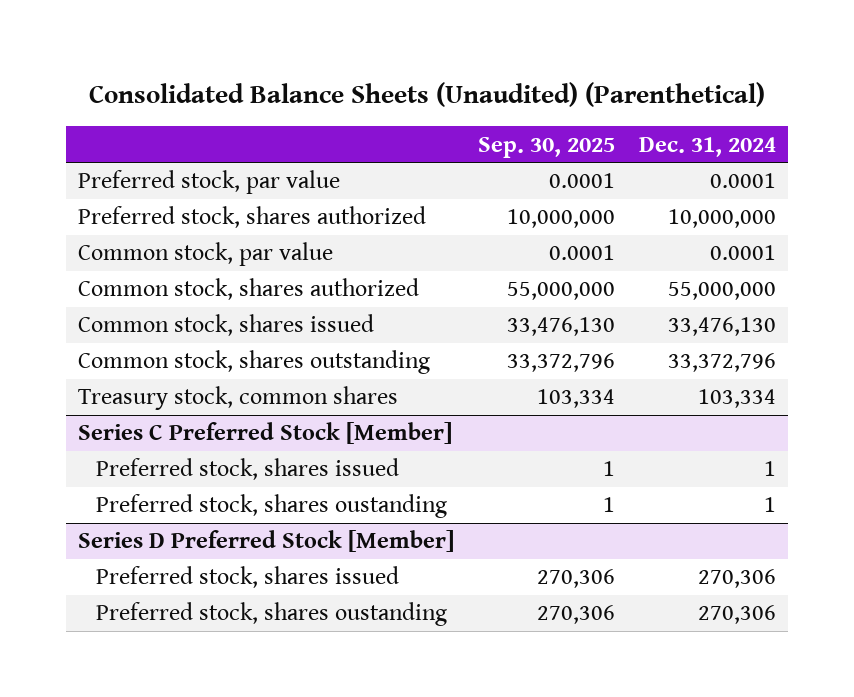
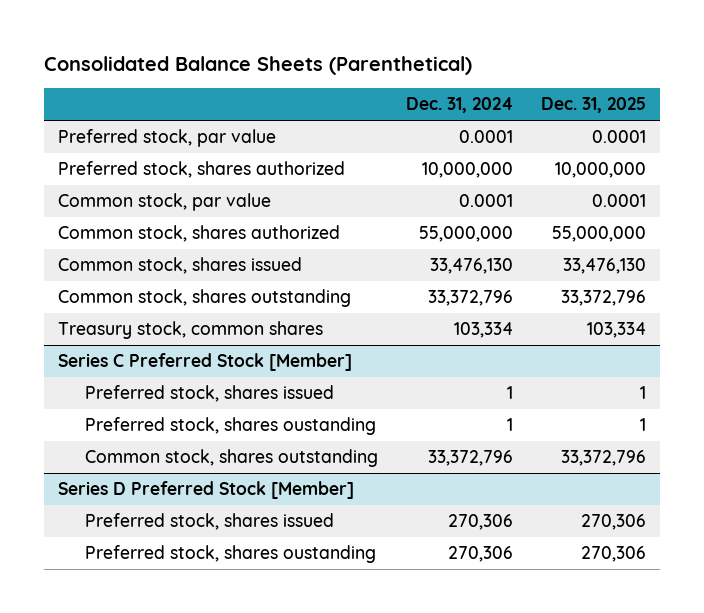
[88,81,765,107] Consolidated Balance Sheets (Unaudited) (Parenthetical) -> [43,55,472,75] Consolidated Balance Sheets (Parenthetical)
[477,136,615,158] Sep. 30, 2025 -> none
none -> [541,97,647,114] Dec. 31, 2025
none -> [84,449,378,468] Common stock, shares outstanding

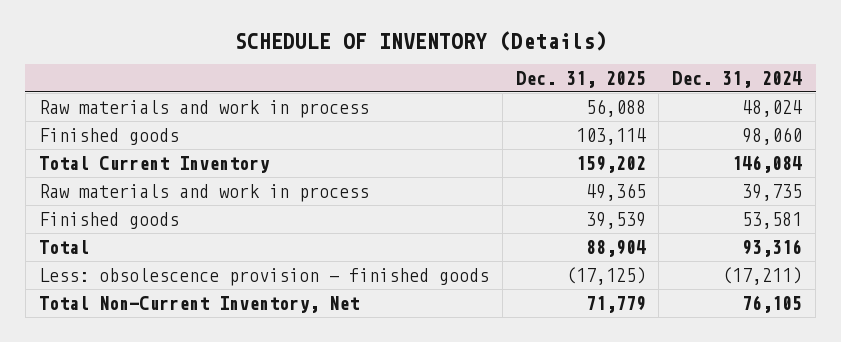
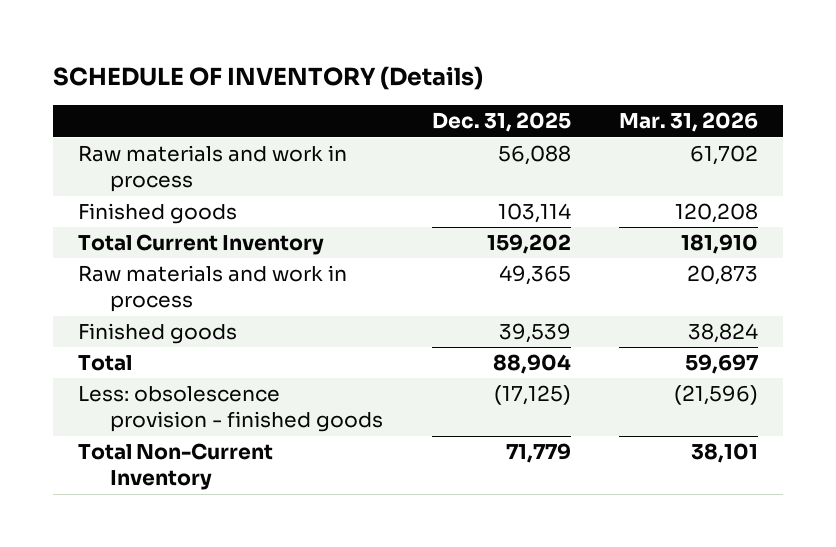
[672,70,803,88] Dec. 31, 2024 -> none
none -> [619,112,759,133] Mar. 31, 2026
[38,295,359,313] Total Non-Current Inventory, Net -> [77,443,273,491] Total Non-Current Inventory

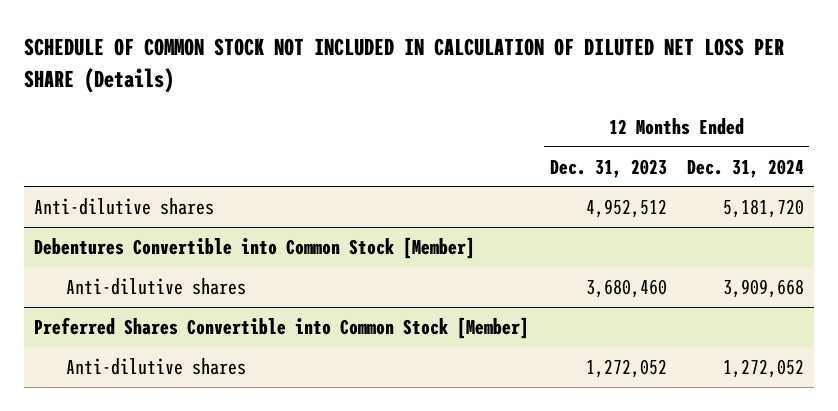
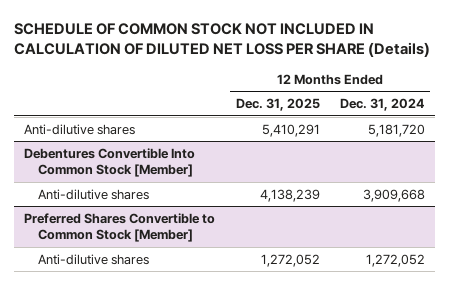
[549,158,667,178] Dec. 31, 2023 -> none
none -> [235,98,320,112] Dec. 31, 2025
[34,236,476,259] Debentures Convertible into Common Stock [Member] -> [24,147,196,178] Debentures Convertible Into Common Stock [Member]
[34,316,530,339] Preferred Shares Convertible into Common Stock [Member] -> [24,212,216,243] Preferred Shares Convertible to Common Stock [Member]

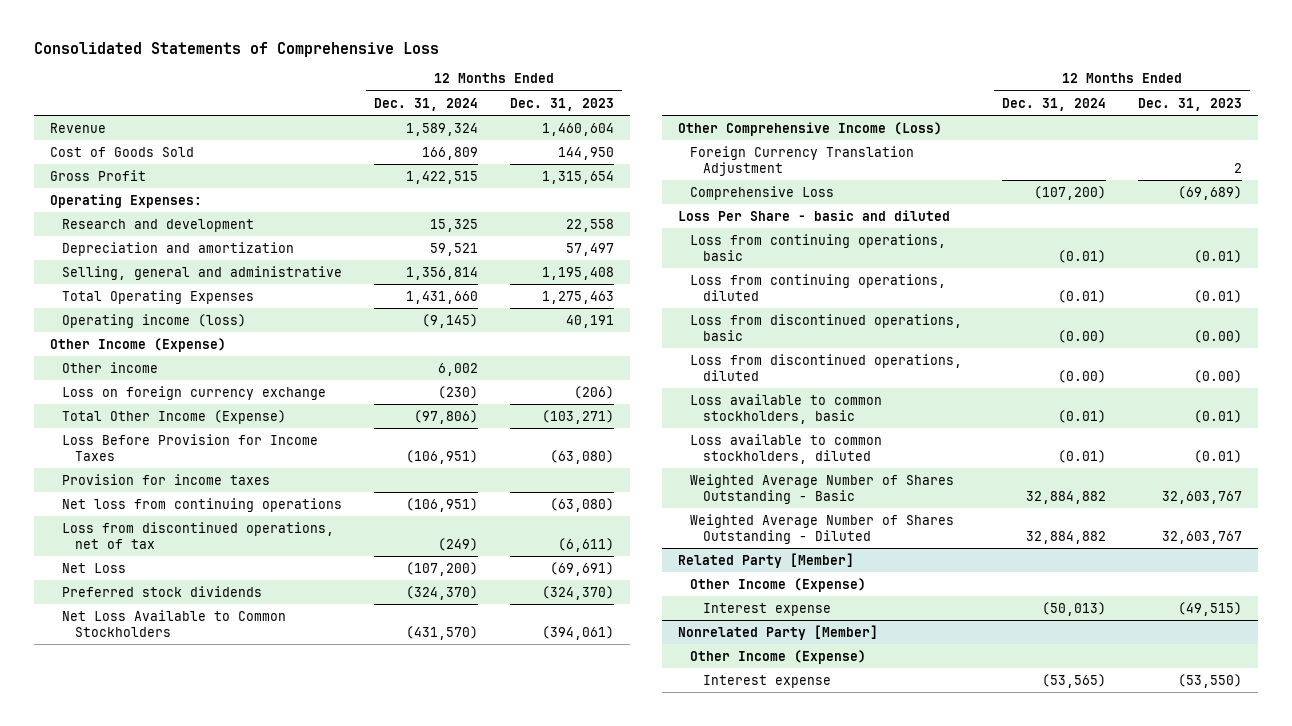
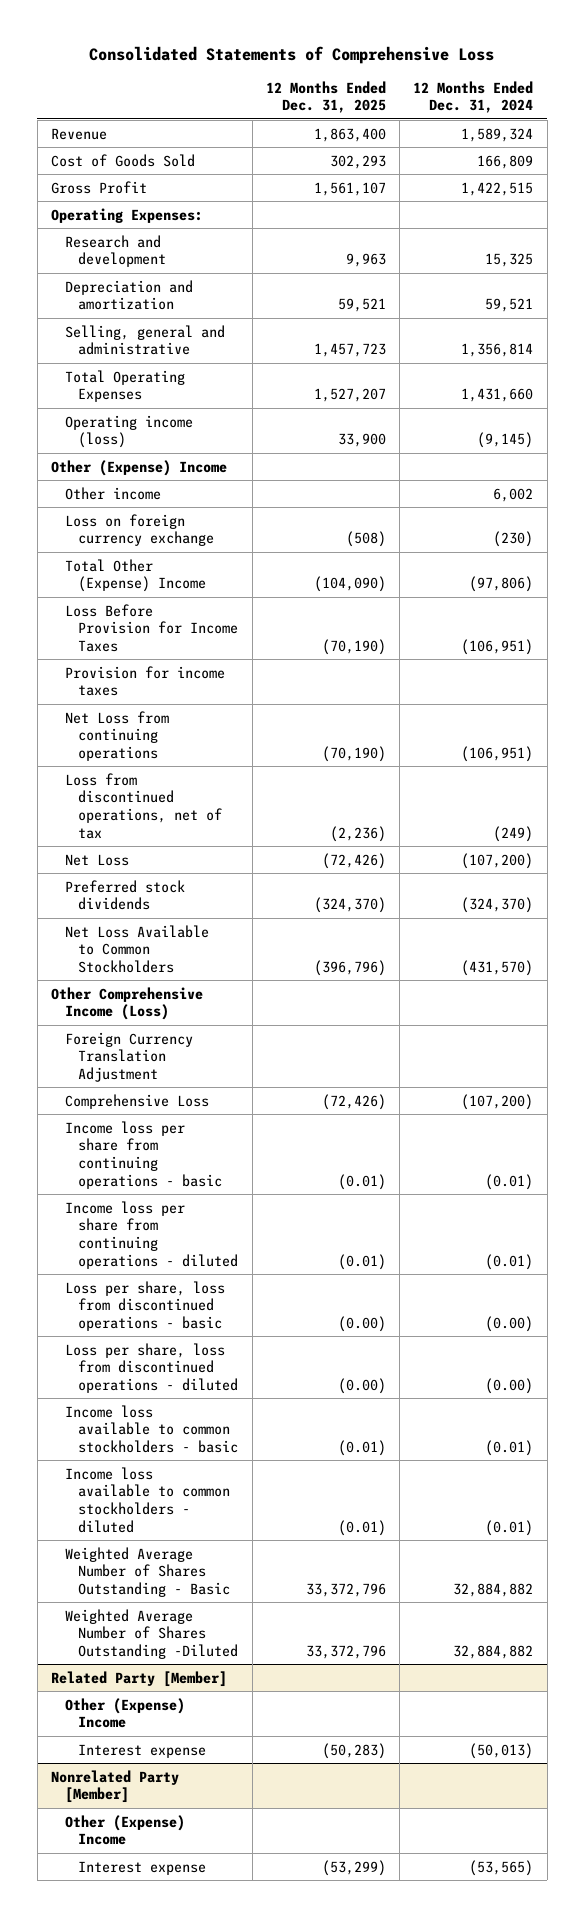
[510,97,615,111] Dec. 31, 2023 -> none
none -> [265,80,386,114] 12 Months Ended Dec. 31, 2025
[49,337,226,352] Other Income (Expense) -> [50,459,227,476] Other (Expense) Income
[62,409,287,424] Total Other Income (Expense) -> [64,558,207,593] Total Other (Expense) Income
[62,497,343,512] Net loss from continuing operations -> [64,710,169,761] Net Loss from continuing operations
[677,209,950,221] Loss Per Share - basic and diluted -> none
[690,233,947,261] Loss from continuing operations, basic -> [64,1120,223,1189] Income loss per share from continuing operations - basic
[690,273,947,301] Loss from continuing operations, diluted -> [64,1200,239,1269] Income loss per share from continuing operations - diluted
[690,313,963,341] Loss from discontinued operations, basic -> [64,1280,225,1331] Loss per share, loss from discontinued operations - basic
[690,353,963,381] Loss from discontinued operations, diluted -> [64,1342,239,1393] Loss per share, loss from discontinued operations - diluted
[690,393,883,424] Loss available to common stockholders, basic -> [64,1404,239,1453] Income loss available to common stockholders - basic
[690,433,883,464] Loss available to common stockholders, diluted -> [64,1466,231,1533] Income loss available to common stockholders - diluted
[690,513,955,544] Weighted Average Number of Shares Outstanding - Diluted -> [64,1608,239,1659] Weighted Average Number of Shares Outstanding -Diluted
[690,577,867,592] Other Income (Expense) -> [64,1697,185,1729] Other (Expense) Income
[690,649,867,664] Other Income (Expense) -> [64,1814,185,1846] Other (Expense) Income

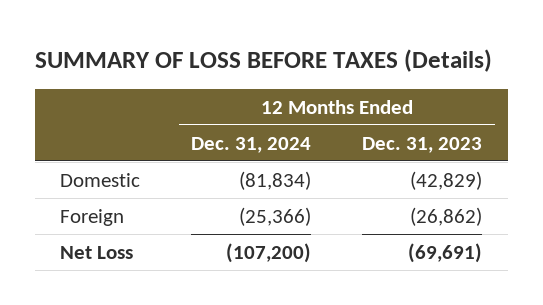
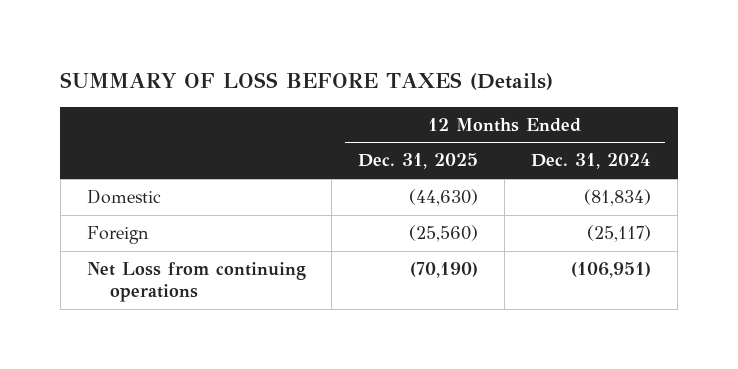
[362,136,483,153] Dec. 31, 2023 -> none
none -> [358,153,479,170] Dec. 31, 2025
[60,245,134,259] Net Loss -> none
[239,206,312,226] (25,366) -> [587,225,652,243] (25,117)
none -> [86,262,306,303] Net Loss from continuing operations

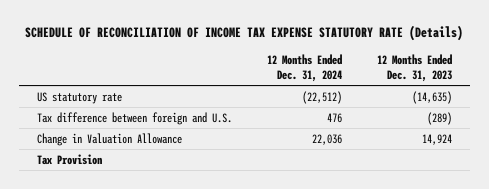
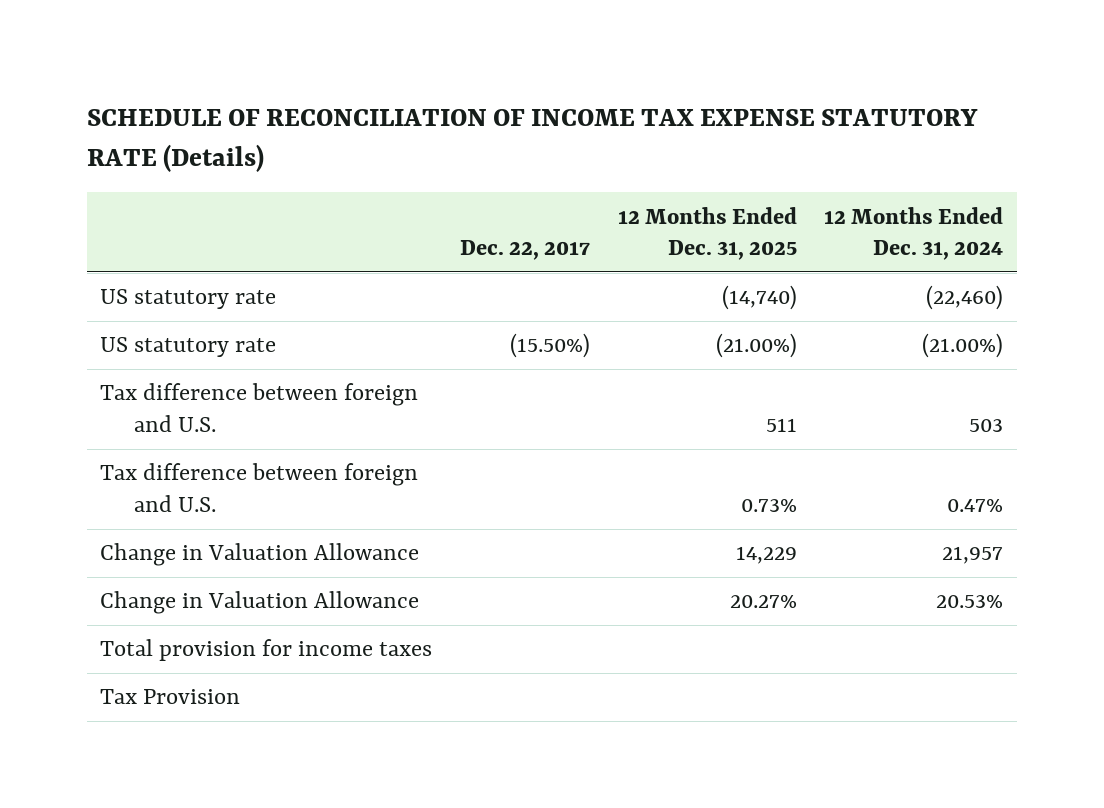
[377,53,453,83] 12 Months Ended Dec. 31, 2023 -> none
none -> [459,240,590,261] Dec. 22, 2017
none -> [617,206,797,261] 12 Months Ended Dec. 31, 2025
[301,90,342,104] (22,512) -> [926,285,1004,311] (22,460)
none -> [100,337,277,358] US statutory rate
[326,112,342,123] 476 -> [969,419,1004,433] 503
none -> [100,463,419,513] Tax difference between foreign and U.S.
[311,133,342,145] 22,036 -> [942,546,1004,565] 21,957
none -> [100,591,420,615] Change in Valuation Allowance
none -> [100,639,433,662] Total provision for income taxes

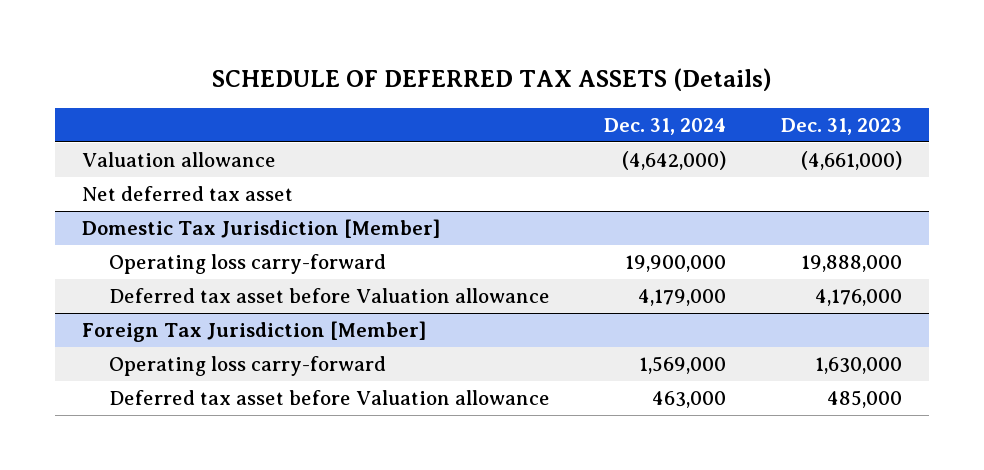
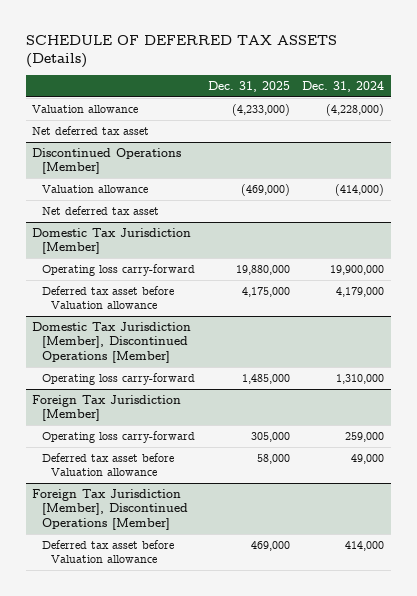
[780,117,902,135] Dec. 31, 2023 -> none
none -> [207,80,290,92] Dec. 31, 2025
[622,151,727,171] (4,642,000) -> [326,103,385,116] (4,228,000)
none -> [32,147,182,175] Discontinued Operations [Member]
none -> [41,184,148,193] Valuation allowance
none -> [41,205,159,215] Net deferred tax asset
none -> [32,321,192,363] Domestic Tax Jurisdiction [Member], Discontinued Operations [Member]
none -> [41,372,195,385] Operating loss carry-forward
[639,356,727,375] 1,569,000 -> [345,431,385,442] 259,000
[652,391,727,409] 463,000 -> [351,453,385,464] 49,000
none -> [32,488,188,530] Foreign Tax Jurisdiction [Member], Discontinued Operations [Member]
none -> [41,539,174,564] Deferred tax asset before Valuation allowance

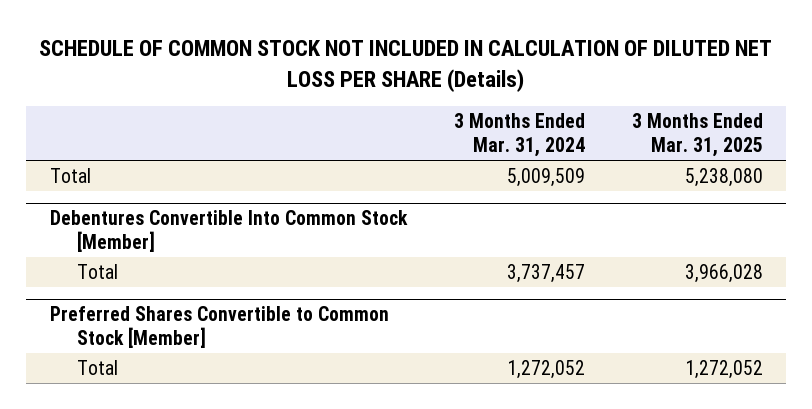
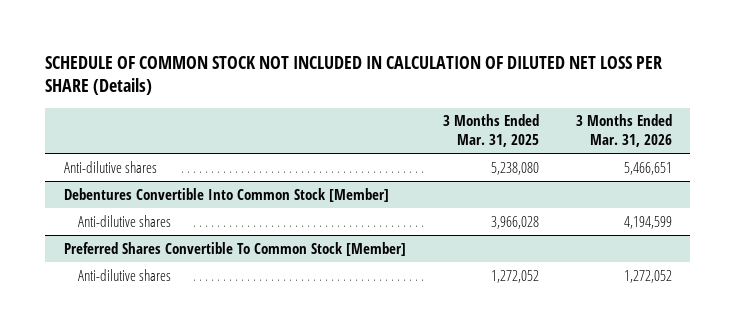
[453,113,585,158] 3 Months Ended Mar. 31, 2024 -> none
none -> [575,114,672,148] 3 Months Ended Mar. 31, 2026
[49,167,91,183] Total -> [63,160,157,173] Anti-dilutive shares
[77,263,119,279] Total -> [78,214,172,227] Anti-dilutive shares
[49,305,389,349] Preferred Shares Convertible to Common Stock [Member] -> [63,241,406,256] Preferred Shares Convertible To Common Stock [Member]
[77,359,119,375] Total -> [78,268,172,281] Anti-dilutive shares

